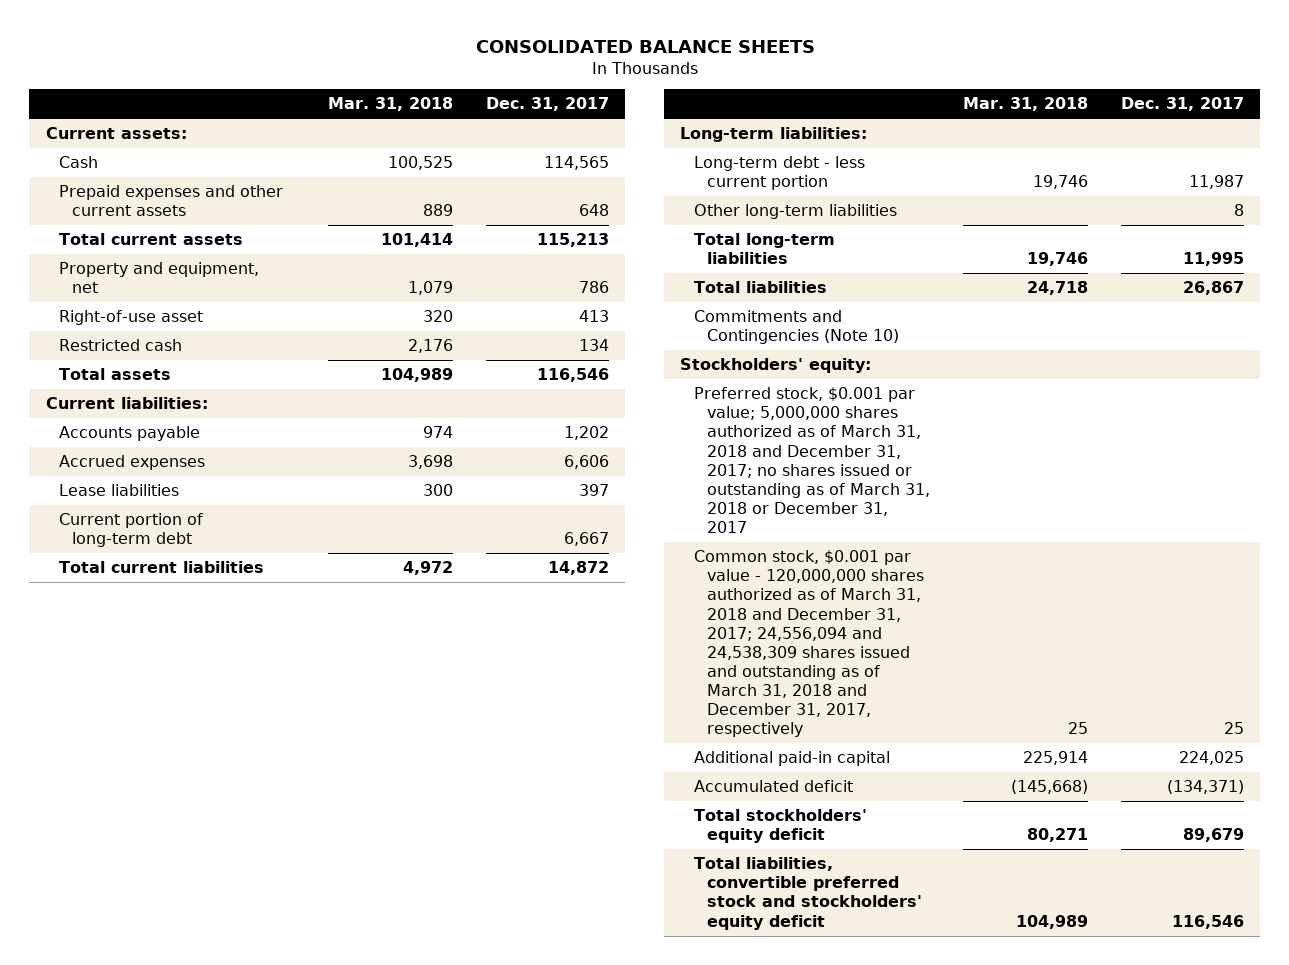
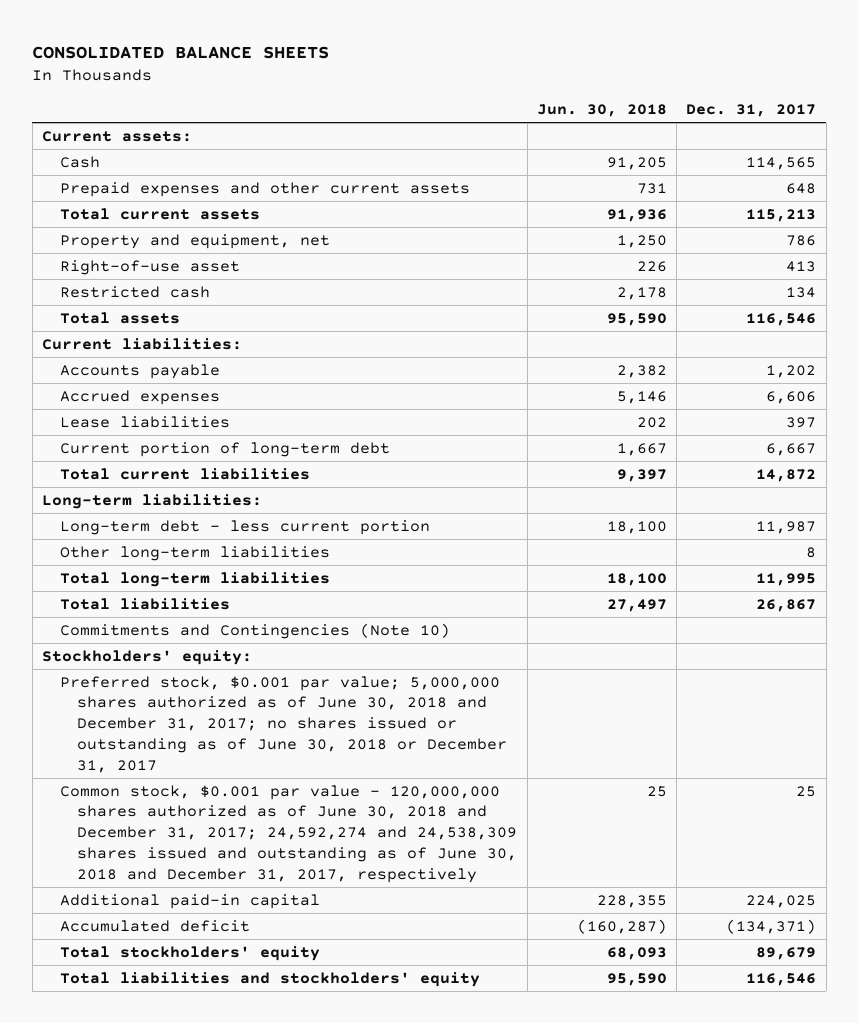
[328,97,454,112] Mar. 31, 2018 -> none
none -> [536,103,667,117] Jun. 30, 2018
[693,387,931,534] Preferred stock, $0.001 par value; 5,000,000 shares authorized as of March 31, 2018 and December 31, 2017; no shares issued or outstanding as of March 31, 2018 or December 31, 2017 -> [59,675,508,773] Preferred stock, $0.001 par value; 5,000,000 shares authorized as of June 30, 2018 and December 31, 2017; no shares issued or outstanding as of June 30, 2018 or December 31, 2017
[693,550,925,738] Common stock, $0.001 par value - 120,000,000 shares authorized as of March 31, 2018 and December 31, 2017; 24,556,094 and 24,538,309 shares issued and outstanding as of March 31, 2018 and December 31, 2017, respectively -> [59,784,518,883] Common stock, $0.001 par value - 120,000,000 shares authorized as of June 30, 2018 and December 31, 2017; 24,592,274 and 24,538,309 shares issued and outstanding as of June 30, 2018 and December 31, 2017, respectively
[693,809,867,844] Total stockholders' equity deficit -> [59,945,320,961] Total stockholders' equity
[693,857,923,930] Total liabilities, convertible preferred stock and stockholders' equity deficit -> [59,971,480,987] Total liabilities and stockholders' equity

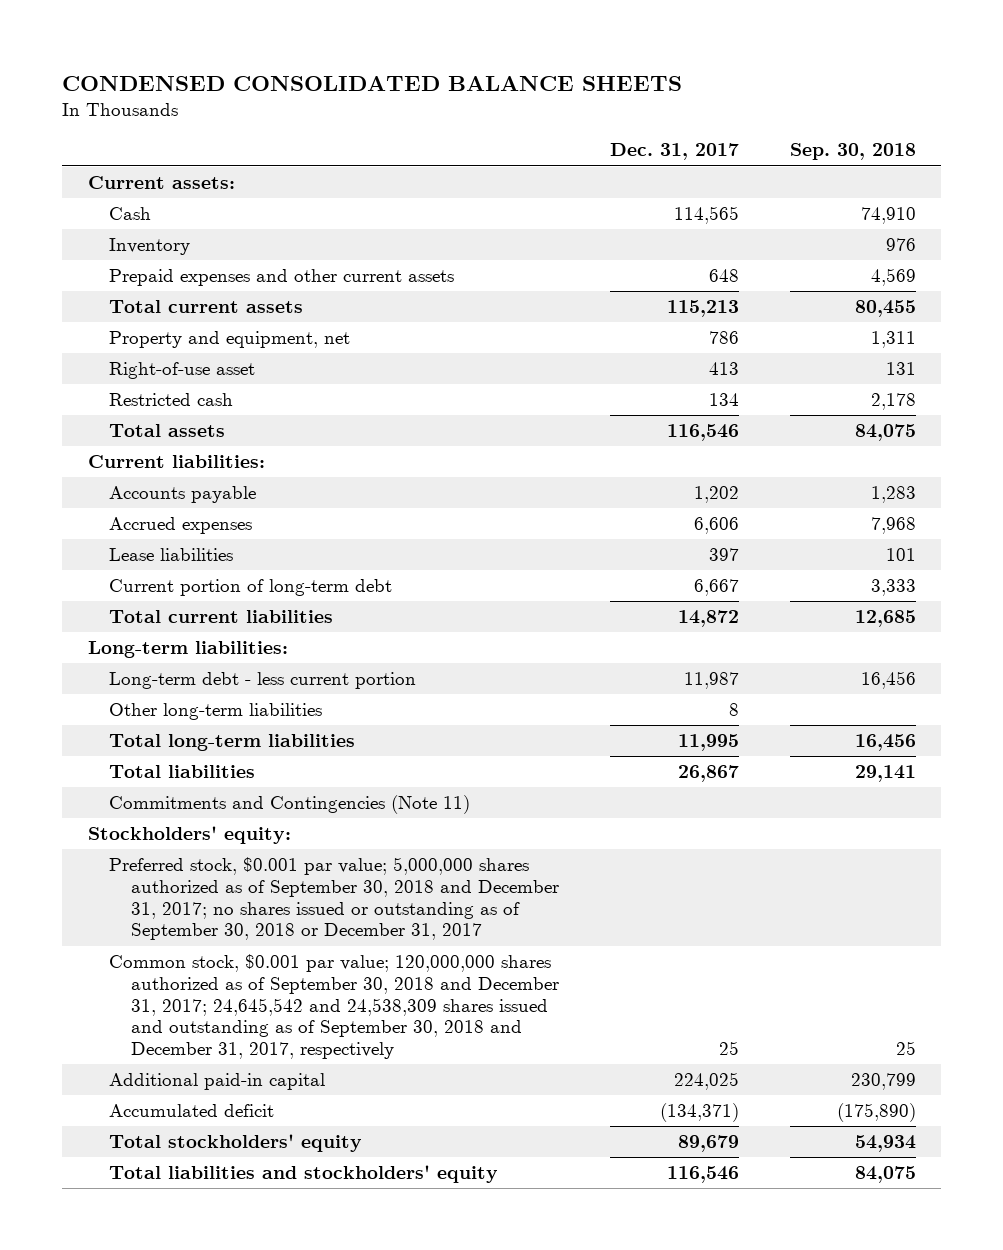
[32,45,330,59] CONSOLIDATED BALANCE SHEETS -> [62,75,683,91] CONDENSED CONSOLIDATED BALANCE SHEETS
[536,103,667,117] Jun. 30, 2018 -> none
none -> [789,143,916,161] Sep. 30, 2018
none -> [109,237,191,255] Inventory
[59,622,450,639] Commitments and Contingencies (Note 10) -> [109,794,471,814] Commitments and Contingencies (Note 11)
[59,675,508,773] Preferred stock, $0.001 par value; 5,000,000 shares authorized as of June 30, 2018 and December 31, 2017; no shares issued or outstanding as of June 30, 2018 or December 31, 2017 -> [109,856,559,941] Preferred stock, $0.001 par value; 5,000,000 shares authorized as of September 30, 2018 and December 31, 2017; no shares issued or outstanding as of September 30, 2018 or December 31, 2017
[59,784,518,883] Common stock, $0.001 par value - 120,000,000 shares authorized as of June 30, 2018 and December 31, 2017; 24,592,274 and 24,538,309 shares issued and outstanding as of June 30, 2018 and December 31, 2017, respectively -> [109,953,559,1060] Common stock, $0.001 par value; 120,000,000 shares authorized as of September 30, 2018 and December 31, 2017; 24,645,542 and 24,538,309 shares issued and outstanding as of September 30, 2018 and December 31, 2017, respectively

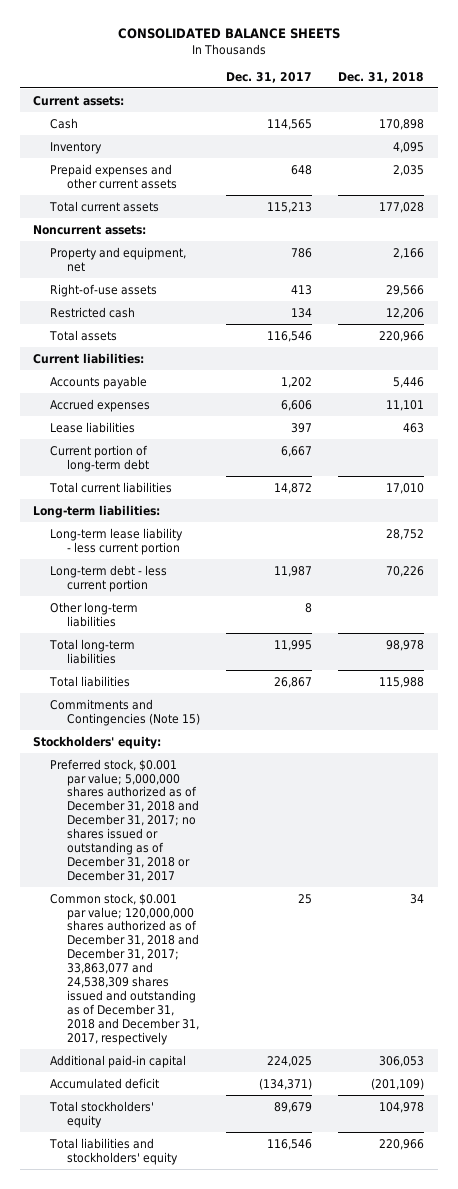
[62,75,683,91] CONDENSED CONSOLIDATED BALANCE SHEETS -> [117,28,340,40] CONSOLIDATED BALANCE SHEETS
[789,143,916,161] Sep. 30, 2018 -> none
none -> [338,71,425,83] Dec. 31, 2018
none -> [33,224,147,235] Noncurrent assets:
[109,361,256,379] Right-of-use asset -> [49,283,157,297] Right-of-use assets
none -> [49,527,183,555] Long-term lease liability - less current portion
[109,794,471,814] Commitments and Contingencies (Note 11) -> [49,698,200,726] Commitments and Contingencies (Note 15)
[109,856,559,941] Preferred stock, $0.001 par value; 5,000,000 shares authorized as of September 30, 2018 and December 31, 2017; no shares issued or outstanding as of September 30, 2018 or December 31, 2017 -> [49,758,199,883] Preferred stock, $0.001 par value; 5,000,000 shares authorized as of December 31, 2018 and December 31, 2017; no shares issued or outstanding as of December 31, 2018 or December 31, 2017
[109,953,559,1060] Common stock, $0.001 par value; 120,000,000 shares authorized as of September 30, 2018 and December 31, 2017; 24,645,542 and 24,538,309 shares issued and outstanding as of September 30, 2018 and December 31, 2017, respectively -> [49,892,199,1046] Common stock, $0.001 par value; 120,000,000 shares authorized as of December 31, 2018 and December 31, 2017; 33,863,077 and 24,538,309 shares issued and outstanding as of December 31, 2018 and December 31, 2017, respectively

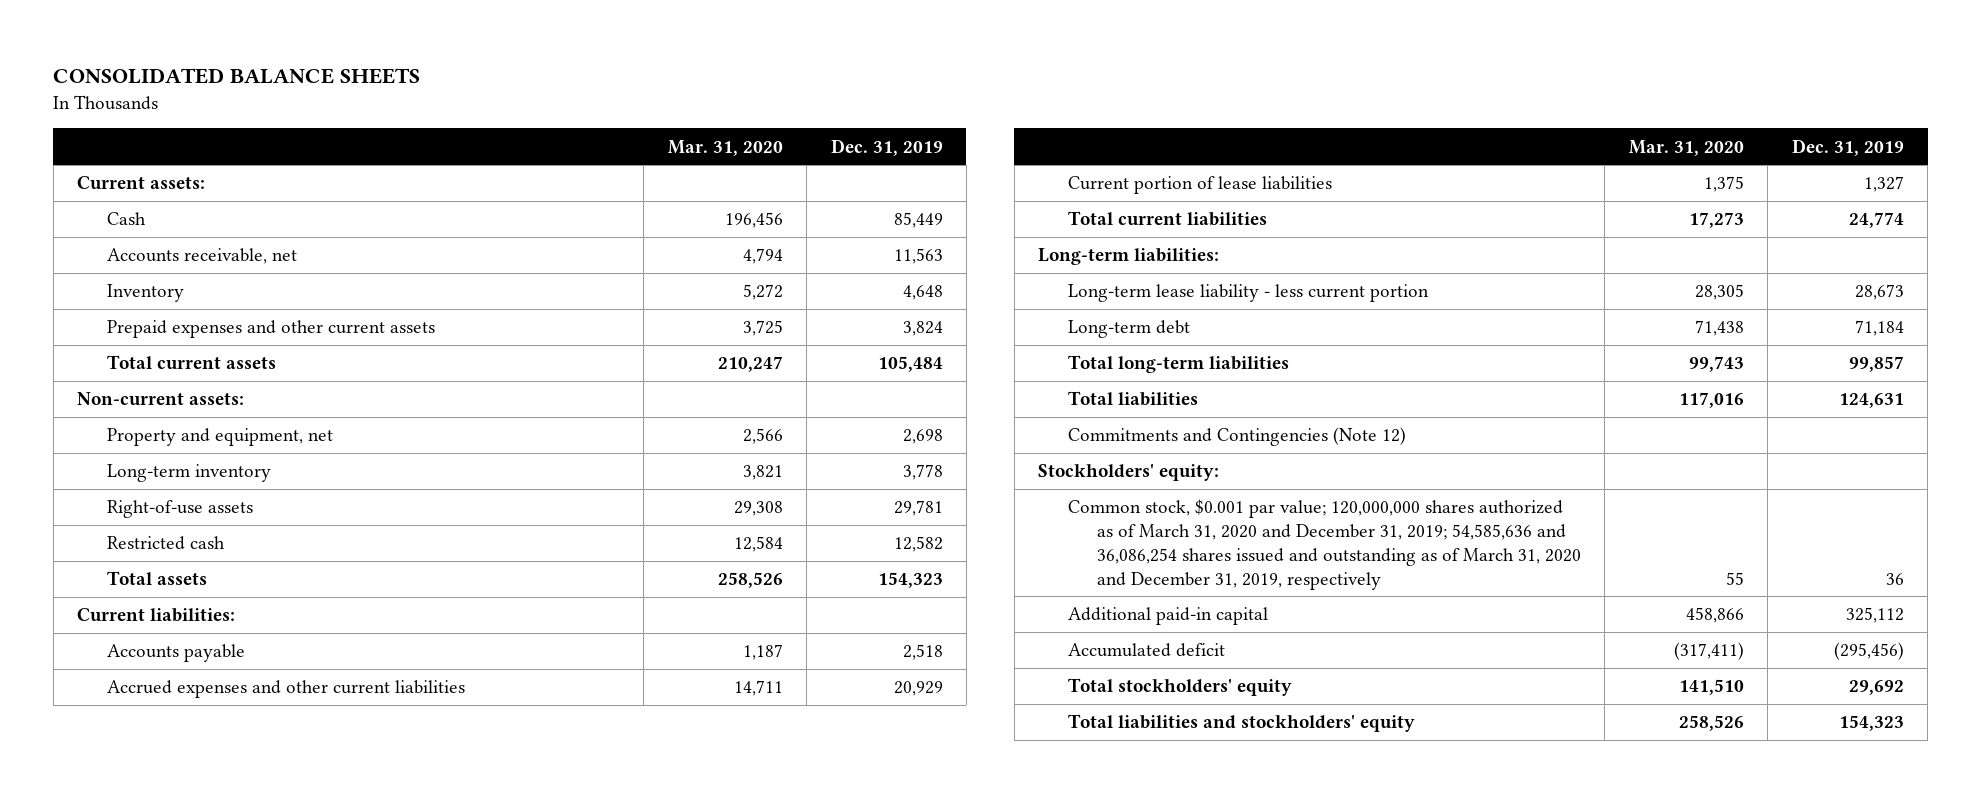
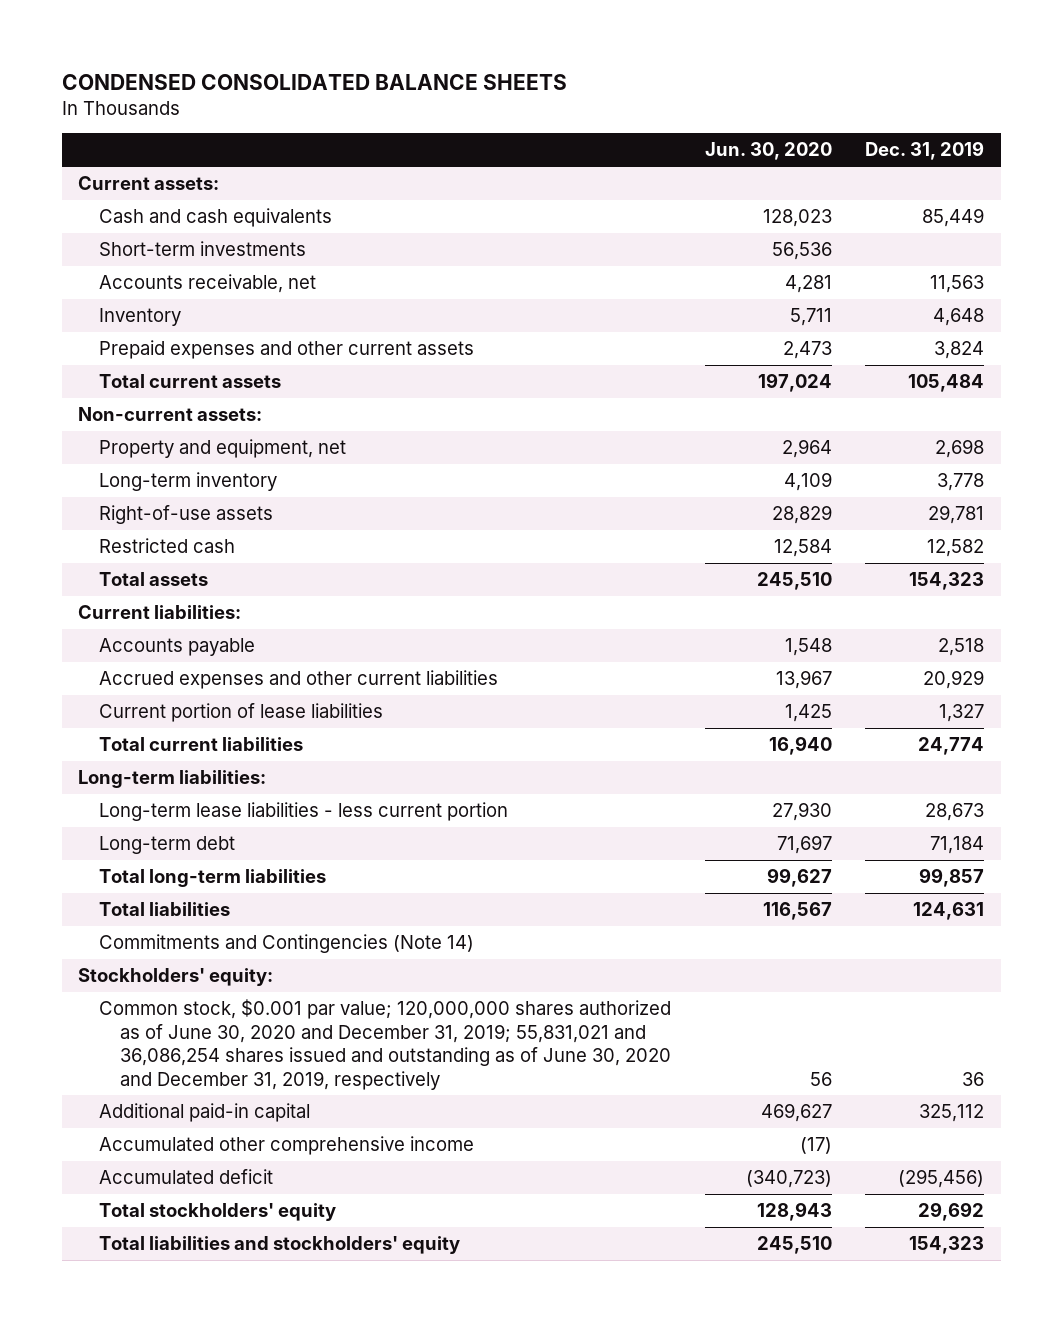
[53,68,421,85] CONSOLIDATED BALANCE SHEETS -> [61,74,567,91] CONDENSED CONSOLIDATED BALANCE SHEETS
[667,139,783,156] Mar. 31, 2020 -> none
none -> [704,142,832,161] Jun. 30, 2020
[106,212,146,226] Cash -> [99,208,333,228] Cash and cash equivalents
none -> [99,241,307,257] Short-term investments
[1067,284,1429,303] Long-term lease liability - less current portion -> [99,802,509,822] Long-term lease liabilities - less current portion
[1067,427,1406,447] Commitments and Contingencies (Note 12) -> [99,934,475,954] Commitments and Contingencies (Note 14)
[1067,499,1581,590] Common stock, $0.001 par value; 120,000,000 shares authorized as of March 31, 2020 and December 31, 2019; 54,585,636 and 36,086,254 shares issued and outstanding as of March 31, 2020 and December 31, 2019, respectively -> [99,999,672,1090] Common stock, $0.001 par value; 120,000,000 shares authorized as of June 30, 2020 and December 31, 2019; 55,831,021 and 36,086,254 shares issued and outstanding as of June 30, 2020 and December 31, 2019, respectively
none -> [99,1136,475,1156] Accumulated other comprehensive income

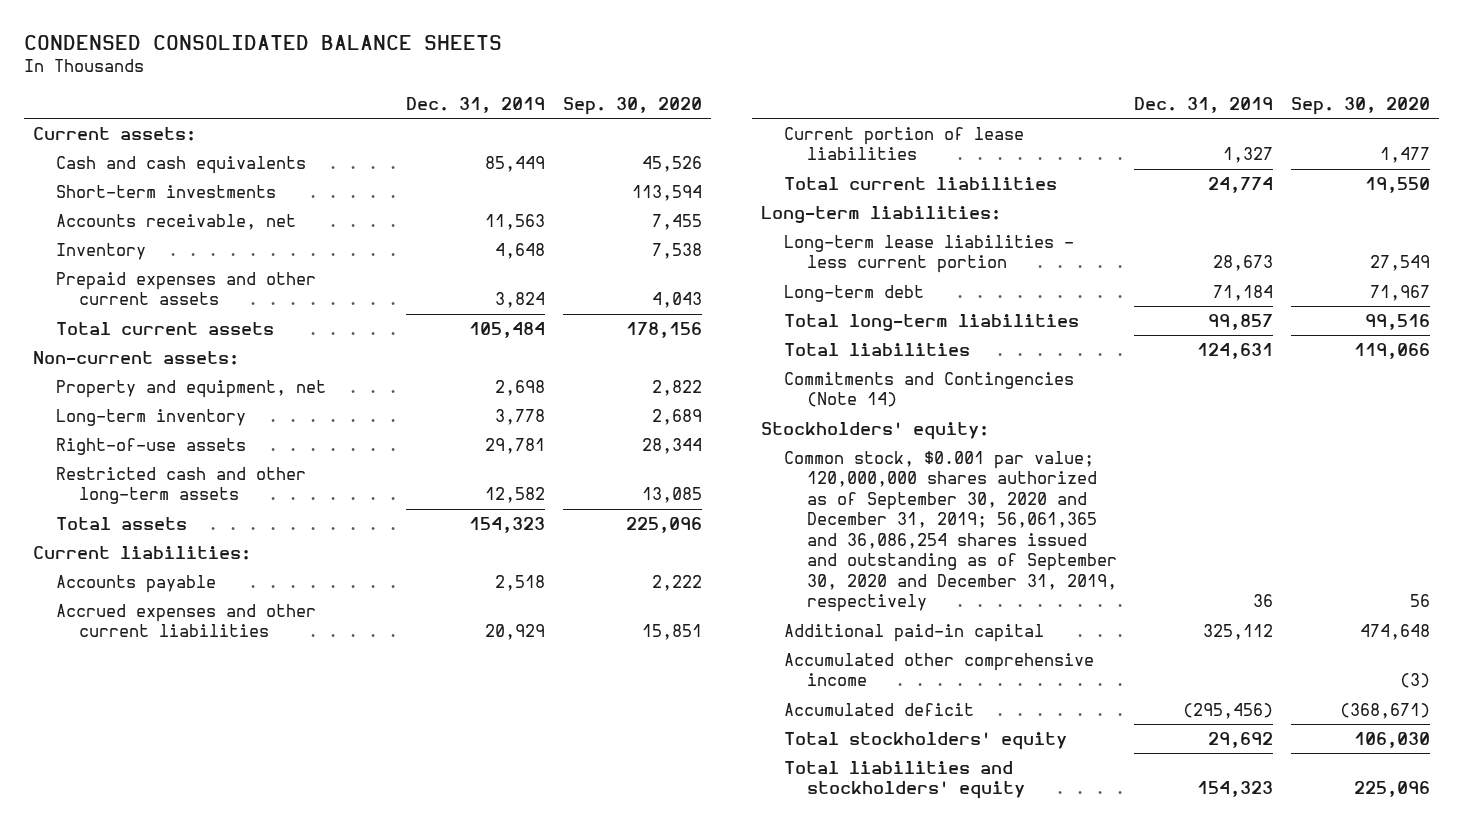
[704,142,832,161] Jun. 30, 2020 -> none
none -> [563,96,703,115] Sep. 30, 2020
[99,538,236,554] Restricted cash -> [56,466,307,505] Restricted cash and other long-term assets
[99,999,672,1090] Common stock, $0.001 par value; 120,000,000 shares authorized as of June 30, 2020 and December 31, 2019; 55,831,021 and 36,086,254 shares issued and outstanding as of June 30, 2020 and December 31, 2019, respectively -> [783,450,1117,613] Common stock, $0.001 par value; 120,000,000 shares authorized as of September 30, 2020 and December 31, 2019; 56,061,365 and 36,086,254 shares issued and outstanding as of September 30, 2020 and December 31, 2019, respectively

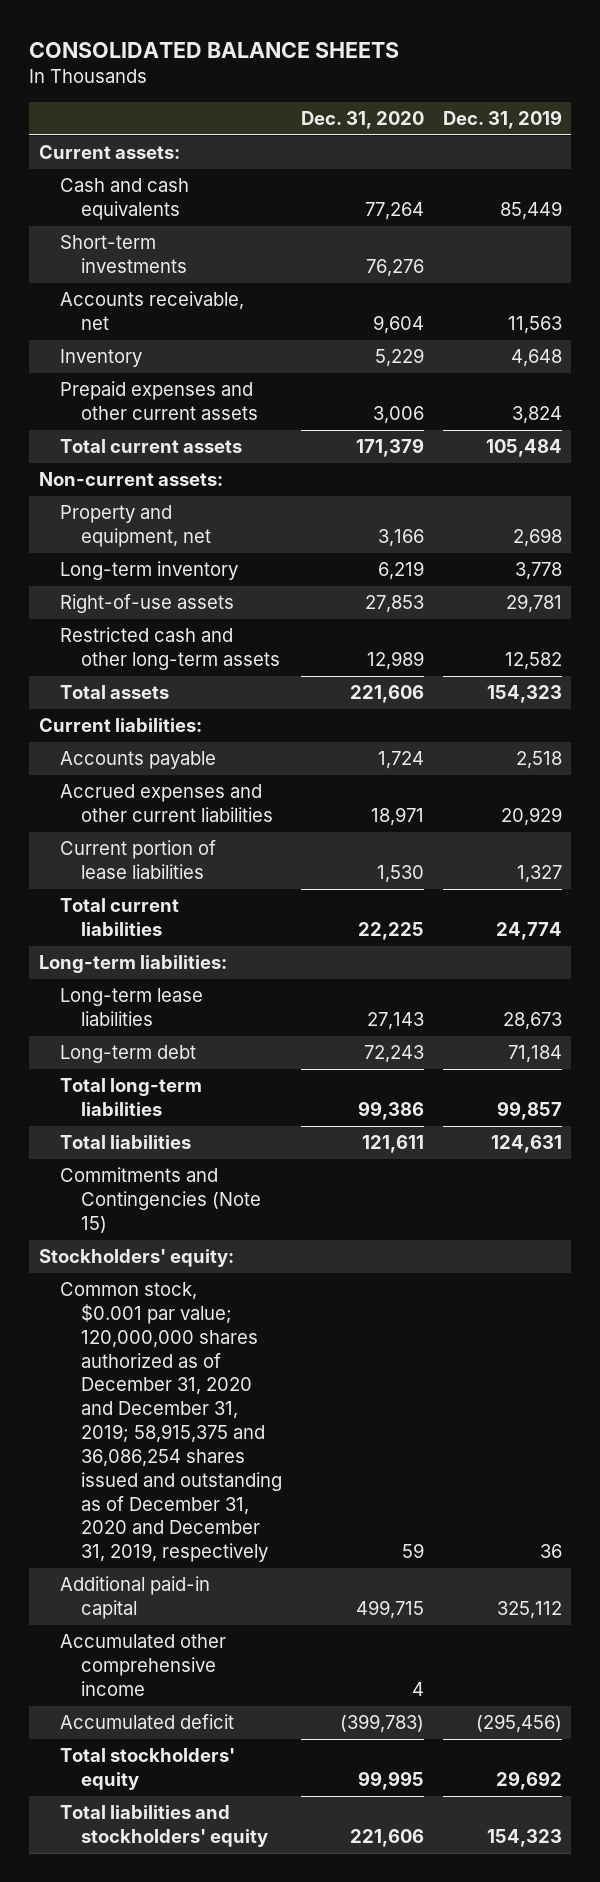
[24,35,503,51] CONDENSED CONSOLIDATED BALANCE SHEETS -> [29,42,400,59] CONSOLIDATED BALANCE SHEETS
[563,96,703,115] Sep. 30, 2020 -> none
none -> [300,110,424,129] Dec. 31, 2020
[783,234,1074,274] Long-term lease liabilities - less current portion -> [59,988,203,1027] Long-term lease liabilities
[783,371,1074,408] Commitments and Contingencies (Note 14) -> [59,1167,262,1233] Commitments and Contingencies (Note 15)
[783,450,1117,613] Common stock, $0.001 par value; 120,000,000 shares authorized as of September 30, 2020 and December 31, 2019; 56,061,365 and 36,086,254 shares issued and outstanding as of September 30, 2020 and December 31, 2019, respectively -> [59,1282,283,1563] Common stock, $0.001 par value; 120,000,000 shares authorized as of December 31, 2020 and December 31, 2019; 58,915,375 and 36,086,254 shares issued and outstanding as of December 31, 2020 and December 31, 2019, respectively

